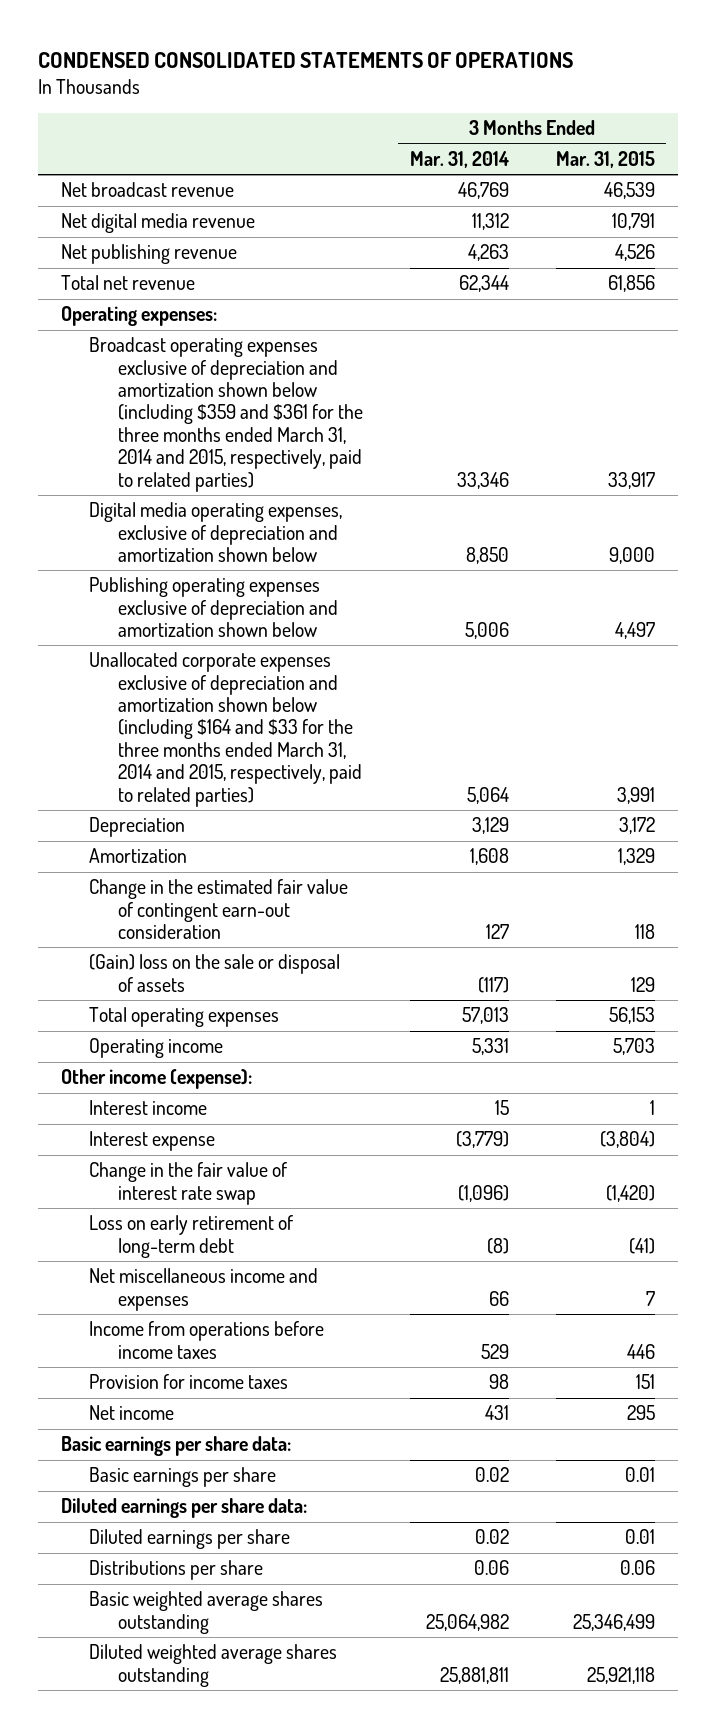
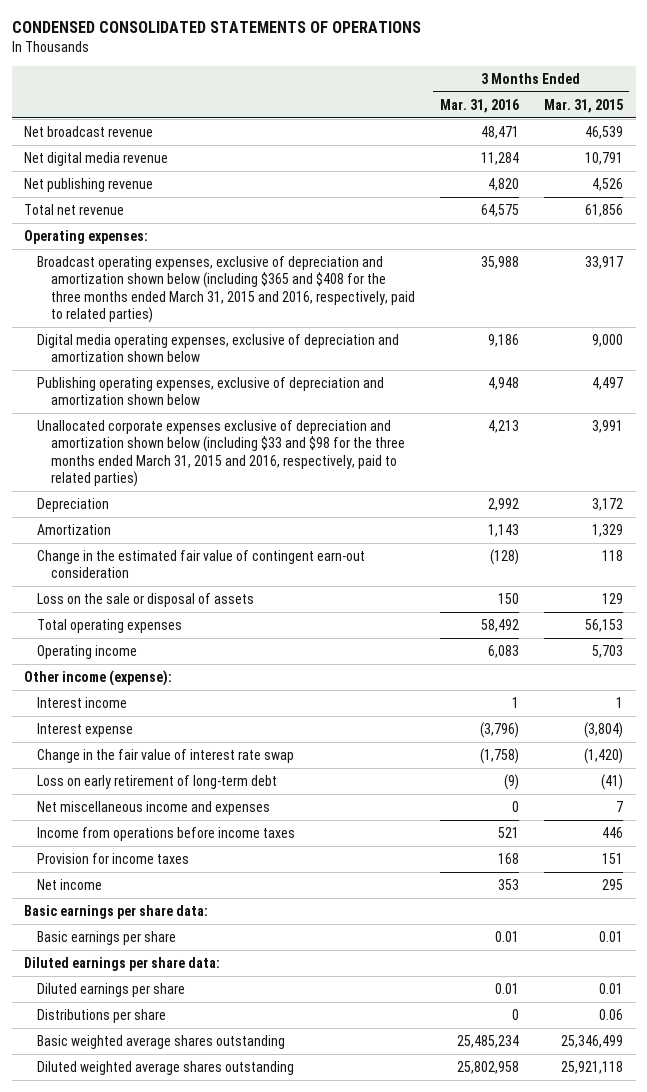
[409,151,509,169] Mar. 31, 2014 -> none
none -> [439,98,519,113] Mar. 31, 2016
[89,337,363,492] Broadcast operating expenses exclusive of depreciation and amortization shown below (including $359 and $361 for the three months ended March 31, 2014 and 2015, respectively, paid to related parties) -> [37,255,415,324] Broadcast operating expenses, exclusive of depreciation and amortization shown below (including $365 and $408 for the three months ended March 31, 2015 and 2016, respectively, paid to related parties)
[89,577,338,638] Publishing operating expenses exclusive of depreciation and amortization shown below -> [37,376,385,406] Publishing operating expenses, exclusive of depreciation and amortization shown below
[89,652,362,807] Unallocated corporate expenses exclusive of depreciation and amortization shown below (including $164 and $33 for the three months ended March 31, 2014 and 2015, respectively, paid to related parties) -> [37,419,405,488] Unallocated corporate expenses exclusive of depreciation and amortization shown below (including $33 and $98 for the three months ended March 31, 2015 and 2016, respectively, paid to related parties)
[89,954,341,992] (Gain) loss on the sale or disposal of assets -> [37,592,255,607] Loss on the sale or disposal of assets

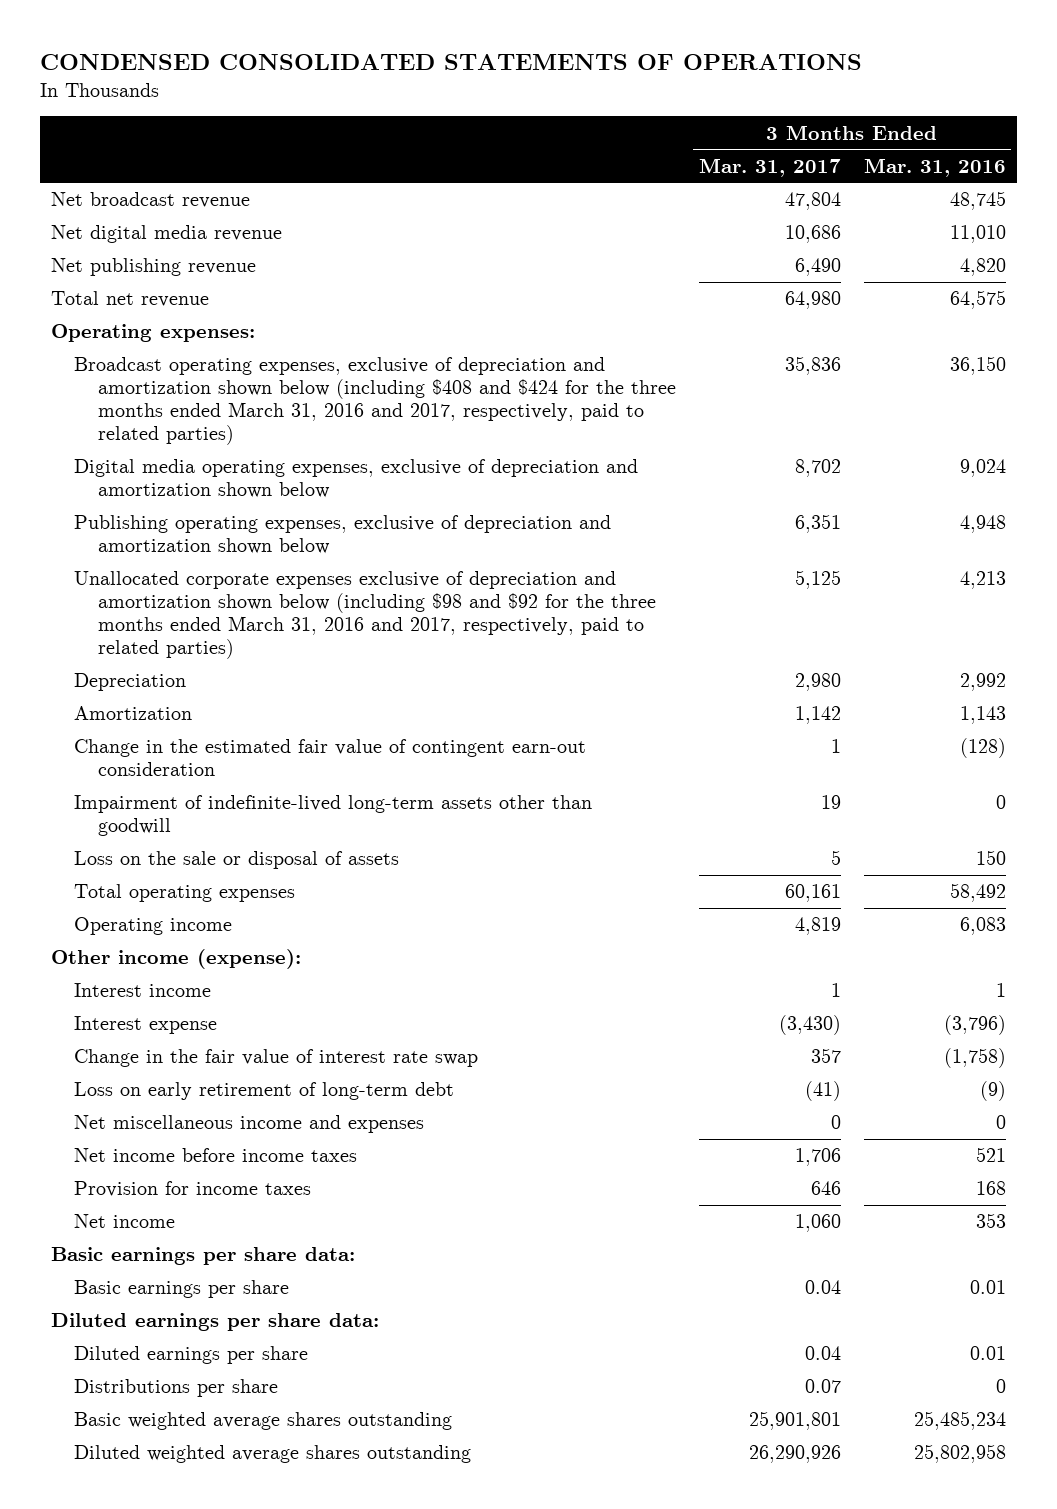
[543,98,623,113] Mar. 31, 2015 -> none
none -> [698,157,841,177] Mar. 31, 2017
[480,125,519,139] 48,471 -> [949,191,1006,211] 48,745
[480,151,519,165] 11,284 -> [949,225,1006,244] 11,010
[37,255,415,324] Broadcast operating expenses, exclusive of depreciation and amortization shown below (including $365 and $408 for the three months ended March 31, 2015 and 2016, respectively, paid to related parties) -> [74,357,676,446] Broadcast operating expenses, exclusive of depreciation and amortization shown below (including $408 and $424 for the three months ended March 31, 2016 and 2017, respectively, paid to related parties)
[480,255,519,269] 35,988 -> [949,356,1006,376] 36,150
[487,333,519,347] 9,186 -> [959,459,1006,478] 9,024
[37,419,405,488] Unallocated corporate expenses exclusive of depreciation and amortization shown below (including $33 and $98 for the three months ended March 31, 2015 and 2016, respectively, paid to related parties) -> [74,571,656,660] Unallocated corporate expenses exclusive of depreciation and amortization shown below (including $98 and $92 for the three months ended March 31, 2016 and 2017, respectively, paid to related parties)
none -> [74,795,593,837] Impairment of indefinite-lived long-term assets other than goodwill
[37,826,296,841] Income from operations before income taxes -> [74,1148,358,1163] Net income before income taxes

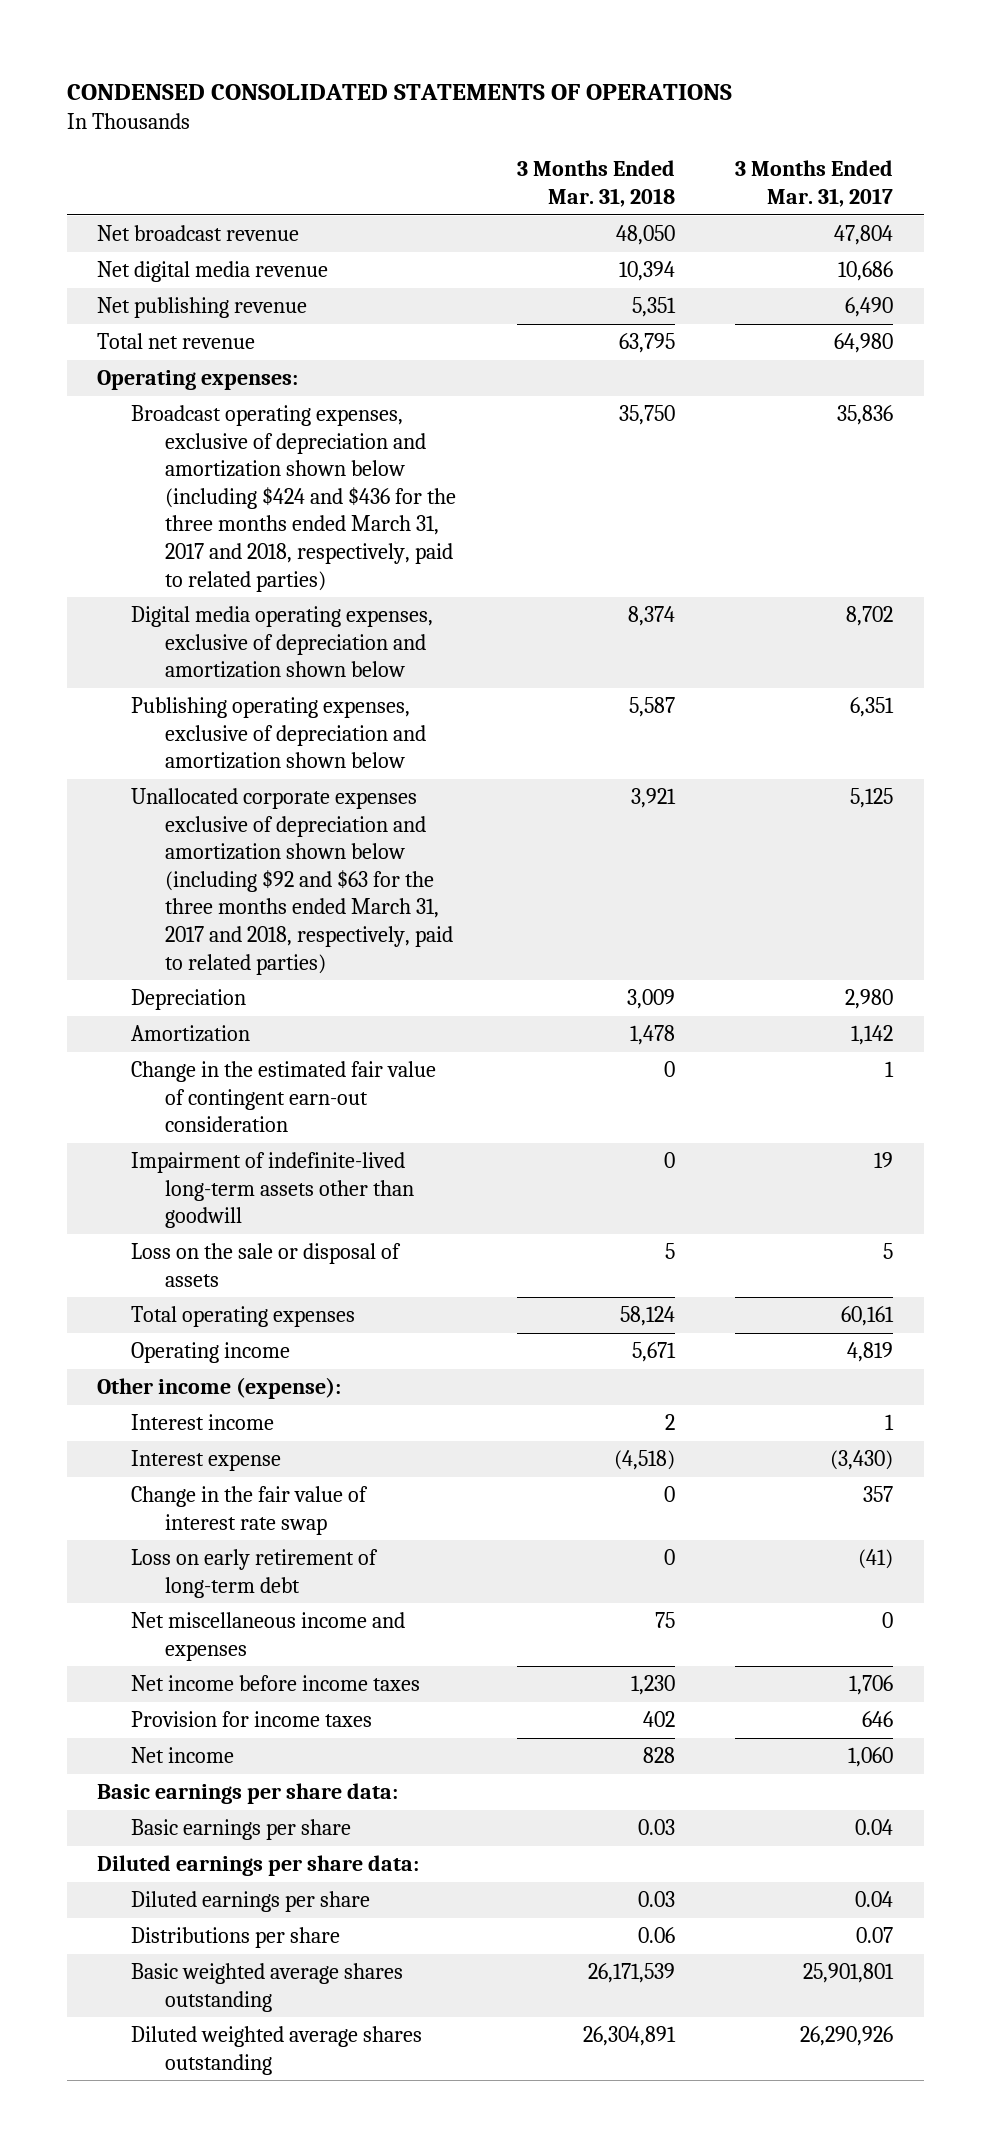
[863,157,1006,177] Mar. 31, 2016 -> none
none -> [516,160,675,207] 3 Months Ended Mar. 31, 2018
[74,357,676,446] Broadcast operating expenses, exclusive of depreciation and amortization shown below (including $408 and $424 for the three months ended March 31, 2016 and 2017, respectively, paid to related parties) -> [130,405,456,592] Broadcast operating expenses, exclusive of depreciation and amortization shown below (including $424 and $436 for the three months ended March 31, 2017 and 2018, respectively, paid to related parties)
[74,571,656,660] Unallocated corporate expenses exclusive of depreciation and amortization shown below (including $98 and $92 for the three months ended March 31, 2016 and 2017, respectively, paid to related parties) -> [130,788,453,975] Unallocated corporate expenses exclusive of depreciation and amortization shown below (including $92 and $63 for the three months ended March 31, 2017 and 2018, respectively, paid to related parties)

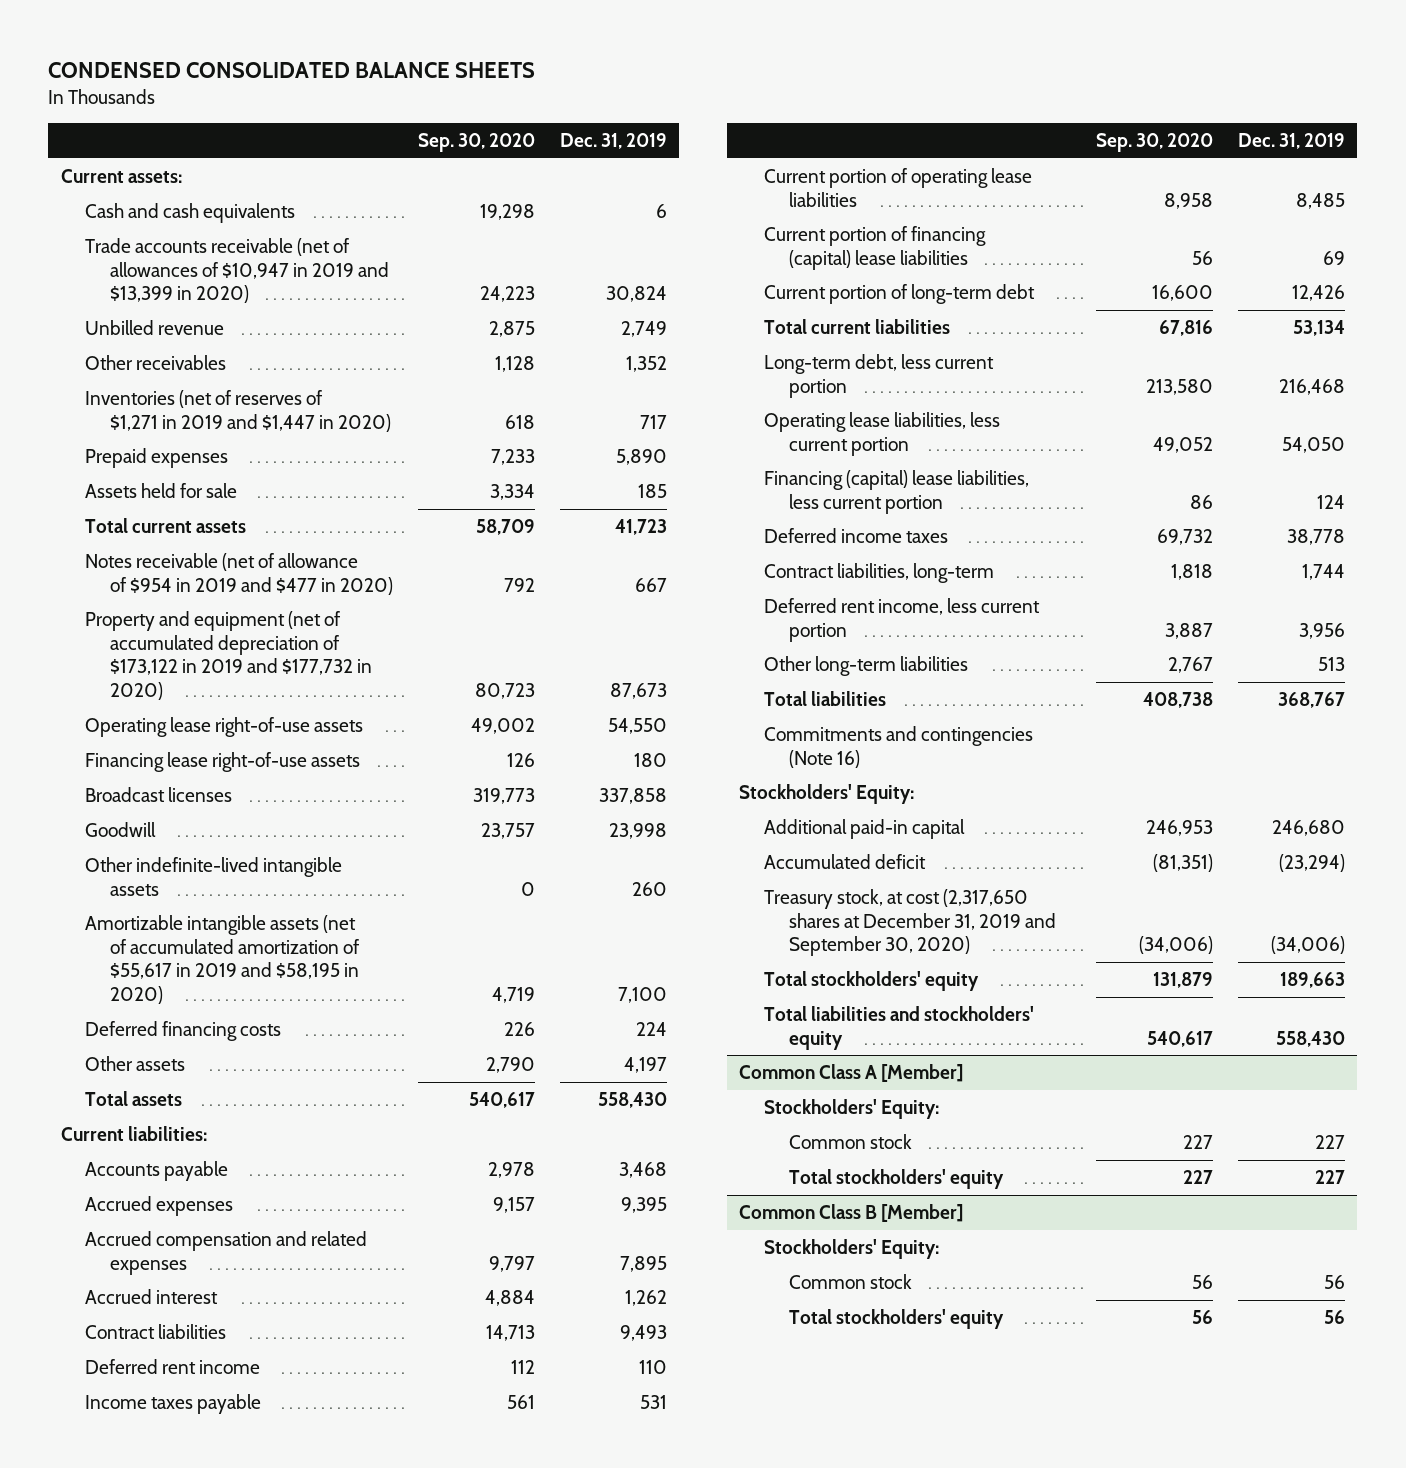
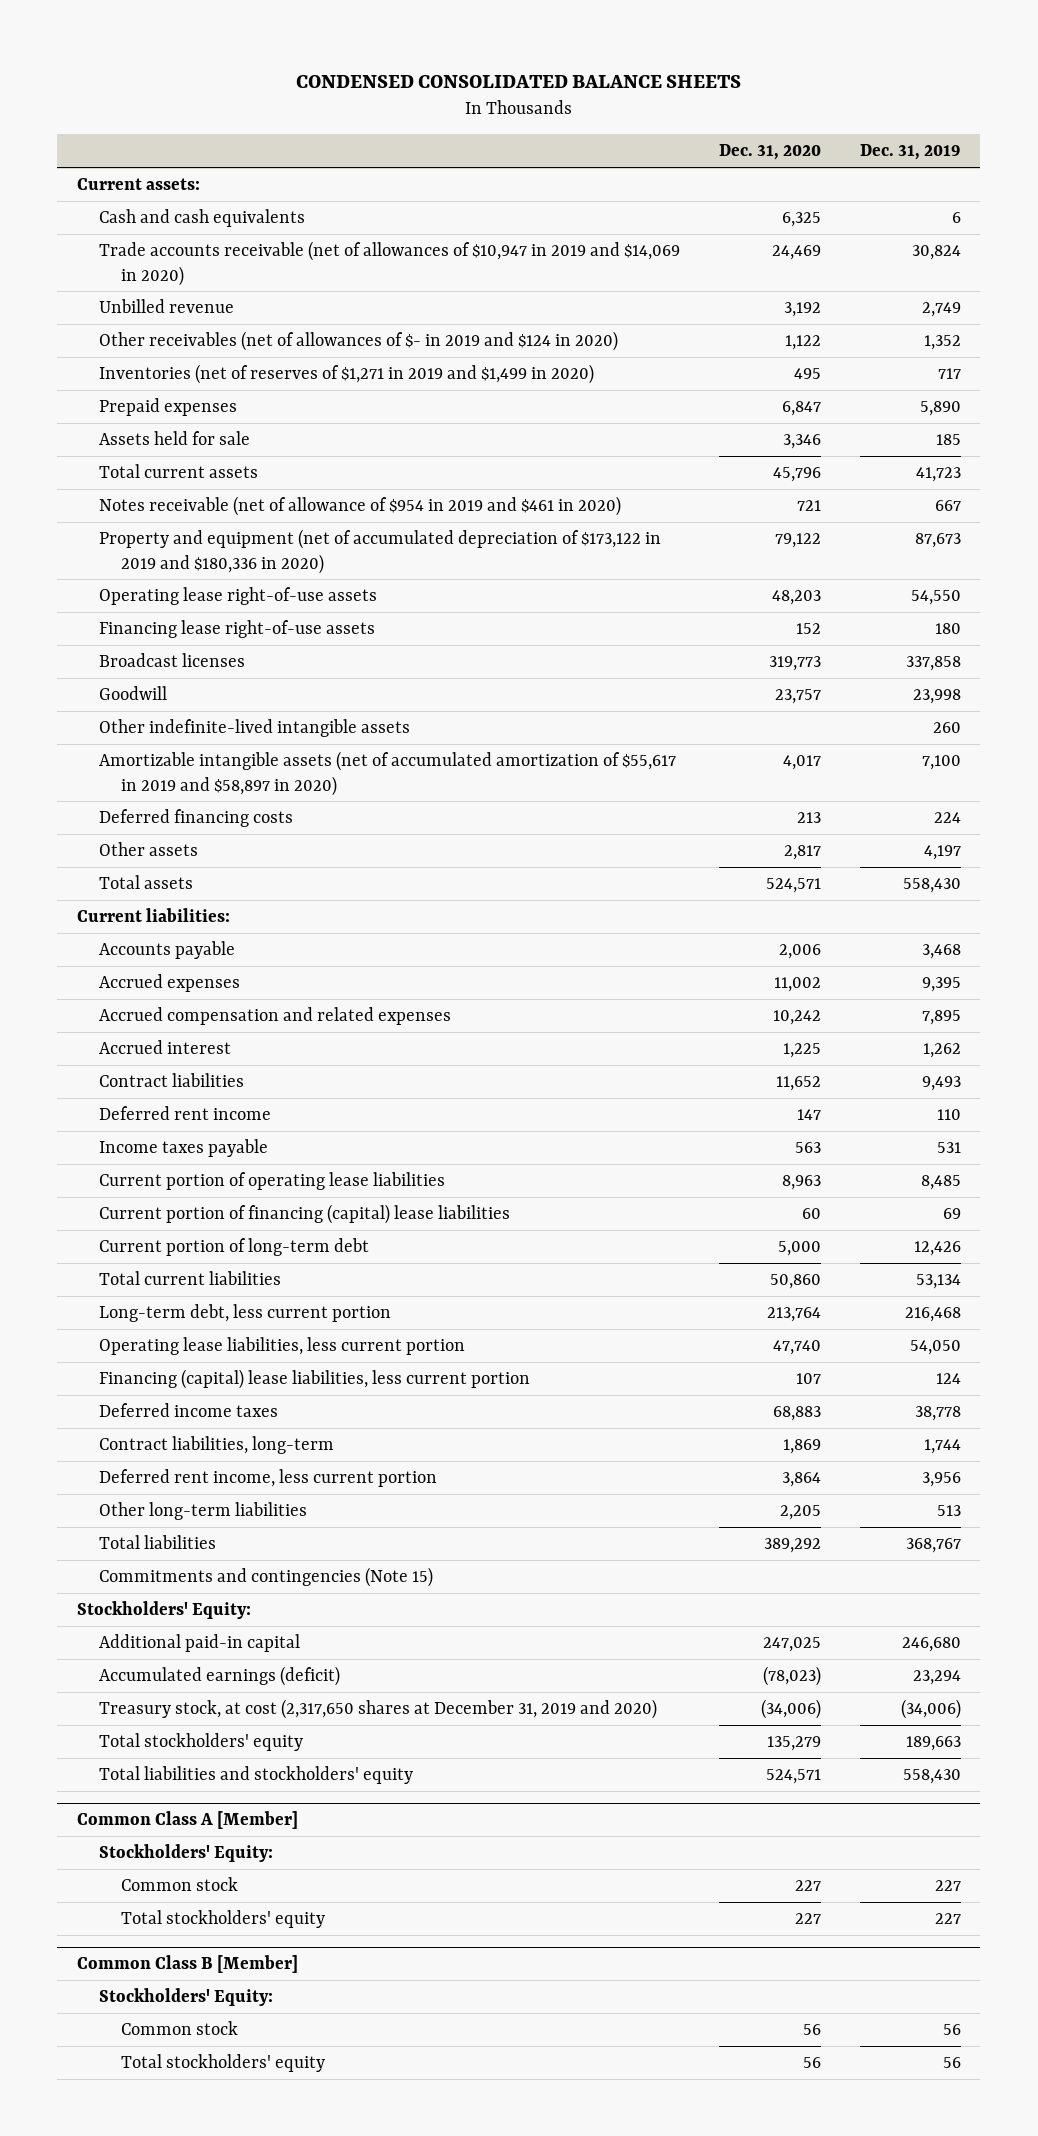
[417,133,535,153] Sep. 30, 2020 -> none
none -> [718,144,821,161] Dec. 31, 2020
[85,237,390,304] Trade accounts receivable (net of allowances of $10,947 in 2019 and $13,399 in 2020) -> [99,241,681,286] Trade accounts receivable (net of allowances of $10,947 in 2019 and $14,069 in 2020)
[85,354,227,370] Other receivables -> [99,331,619,352] Other receivables (net of allowances of $- in 2019 and $124 in 2020)
[85,389,392,432] Inventories (net of reserves of $1,271 in 2019 and $1,447 in 2020) -> [99,364,595,385] Inventories (net of reserves of $1,271 in 2019 and $1,499 in 2020)
[85,552,394,595] Notes receivable (net of allowance of $954 in 2019 and $477 in 2020) -> [99,496,622,517] Notes receivable (net of allowance of $954 in 2019 and $461 in 2020)
[85,610,373,701] Property and equipment (net of accumulated depreciation of $173,122 in 2019 and $177,732 in 2020) -> [99,529,662,574] Property and equipment (net of accumulated depreciation of $173,122 in 2019 and $180,336 in 2020)
[85,914,361,1005] Amortizable intangible assets (net of accumulated amortization of $55,617 in 2019 and $58,195 in 2020) -> [99,751,677,796] Amortizable intangible assets (net of accumulated amortization of $55,617 in 2019 and $58,897 in 2020)
[763,725,1033,768] Commitments and contingencies (Note 16) -> [99,1567,434,1588] Commitments and contingencies (Note 15)
[763,853,926,869] Accumulated deficit -> [99,1666,341,1687] Accumulated earnings (deficit)
[1279,853,1346,872] (23,294) -> [912,1670,961,1686] 23,294
[763,888,1056,957] Treasury stock, at cost (2,317,650 shares at December 31, 2019 and September 30, 2020) -> [99,1699,658,1720] Treasury stock, at cost (2,317,650 shares at December 31, 2019 and 2020)

